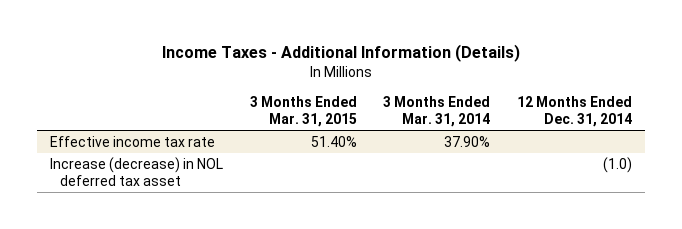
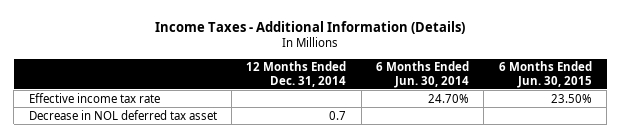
[249,96,357,128] 3 Months Ended Mar. 31, 2015 -> none
[383,96,491,128] 3 Months Ended Mar. 31, 2014 -> none
none -> [376,61,470,88] 6 Months Ended Jun. 30, 2014
none -> [498,61,592,88] 6 Months Ended Jun. 30, 2015
[50,157,224,187] Increase (decrease) in NOL deferred tax asset -> [28,109,217,120] Decrease in NOL deferred tax asset
[602,157,632,174] (1.0) -> [329,110,347,120] 0.7

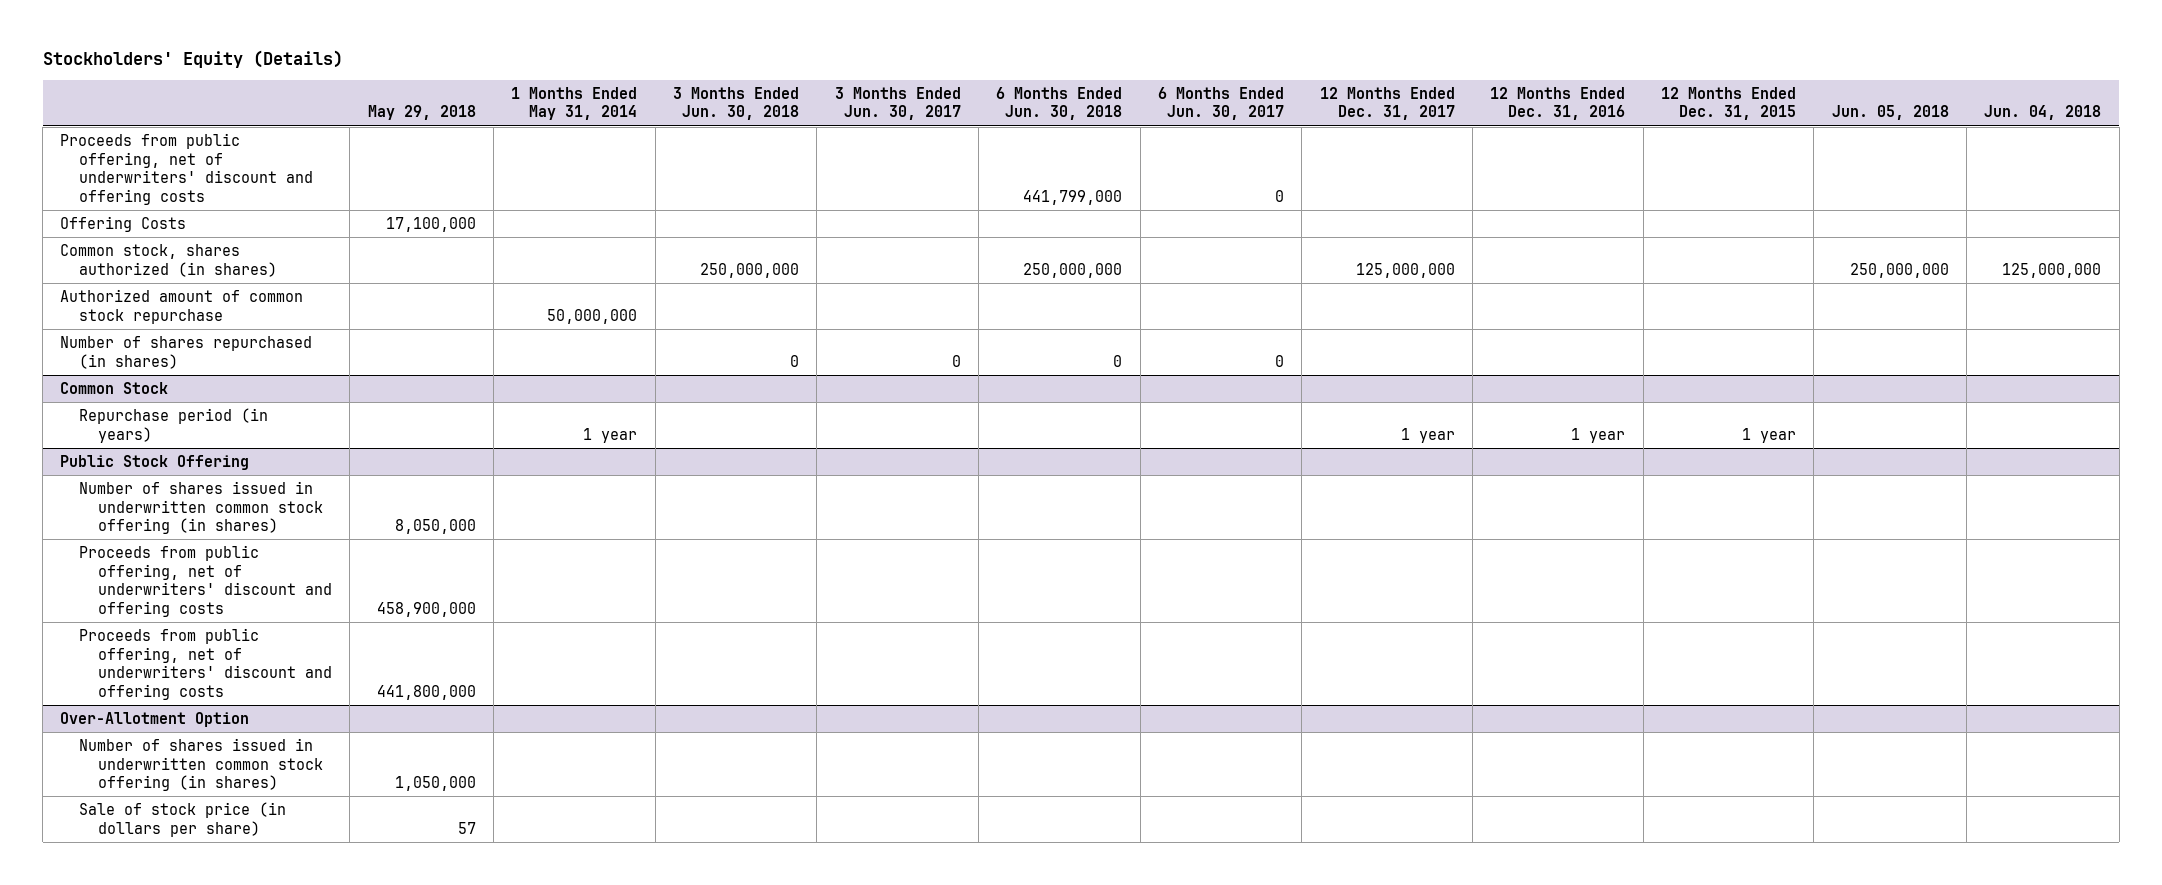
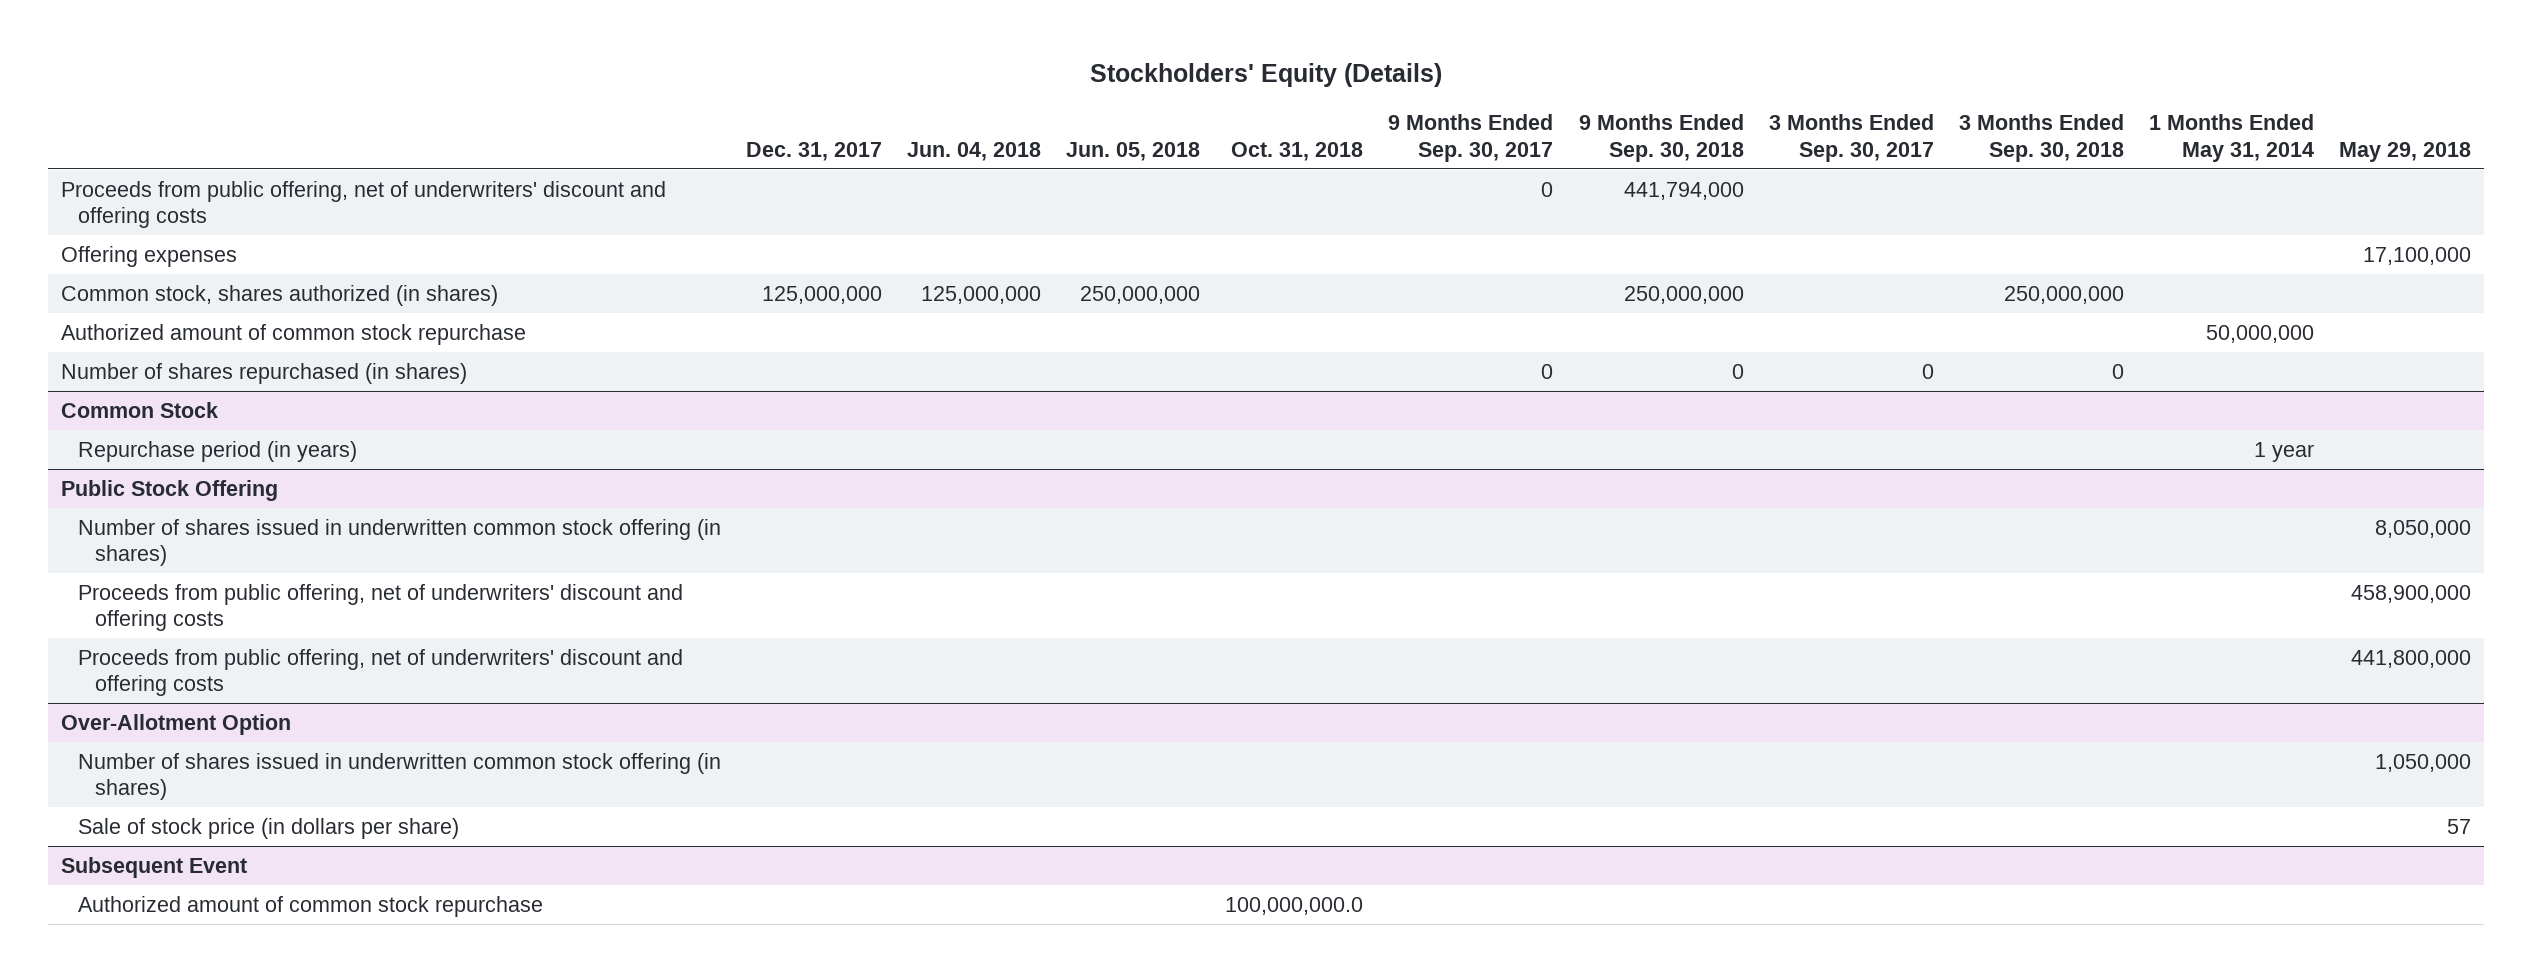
[673,86,800,121] 3 Months Ended Jun. 30, 2018 -> none
[834,86,961,121] 3 Months Ended Jun. 30, 2017 -> none
[996,86,1123,121] 6 Months Ended Jun. 30, 2018 -> none
[1158,86,1285,121] 6 Months Ended Jun. 30, 2017 -> none
[1319,86,1455,121] 12 Months Ended Dec. 31, 2017 -> none
[1490,86,1626,121] 12 Months Ended Dec. 31, 2016 -> none
[1661,86,1797,121] 12 Months Ended Dec. 31, 2015 -> none
none -> [745,141,882,161] Dec. 31, 2017
none -> [1231,141,1364,161] Oct. 31, 2018
none -> [1388,114,1554,162] 9 Months Ended Sep. 30, 2017
none -> [1578,114,1744,162] 9 Months Ended Sep. 30, 2018
none -> [1768,114,1934,162] 3 Months Ended Sep. 30, 2017
none -> [1958,114,2124,162] 3 Months Ended Sep. 30, 2018
[60,215,187,232] Offering Costs -> [60,245,237,267] Offering expenses
none -> [60,856,247,878] Subsequent Event
none -> [77,895,543,917] Authorized amount of common stock repurchase

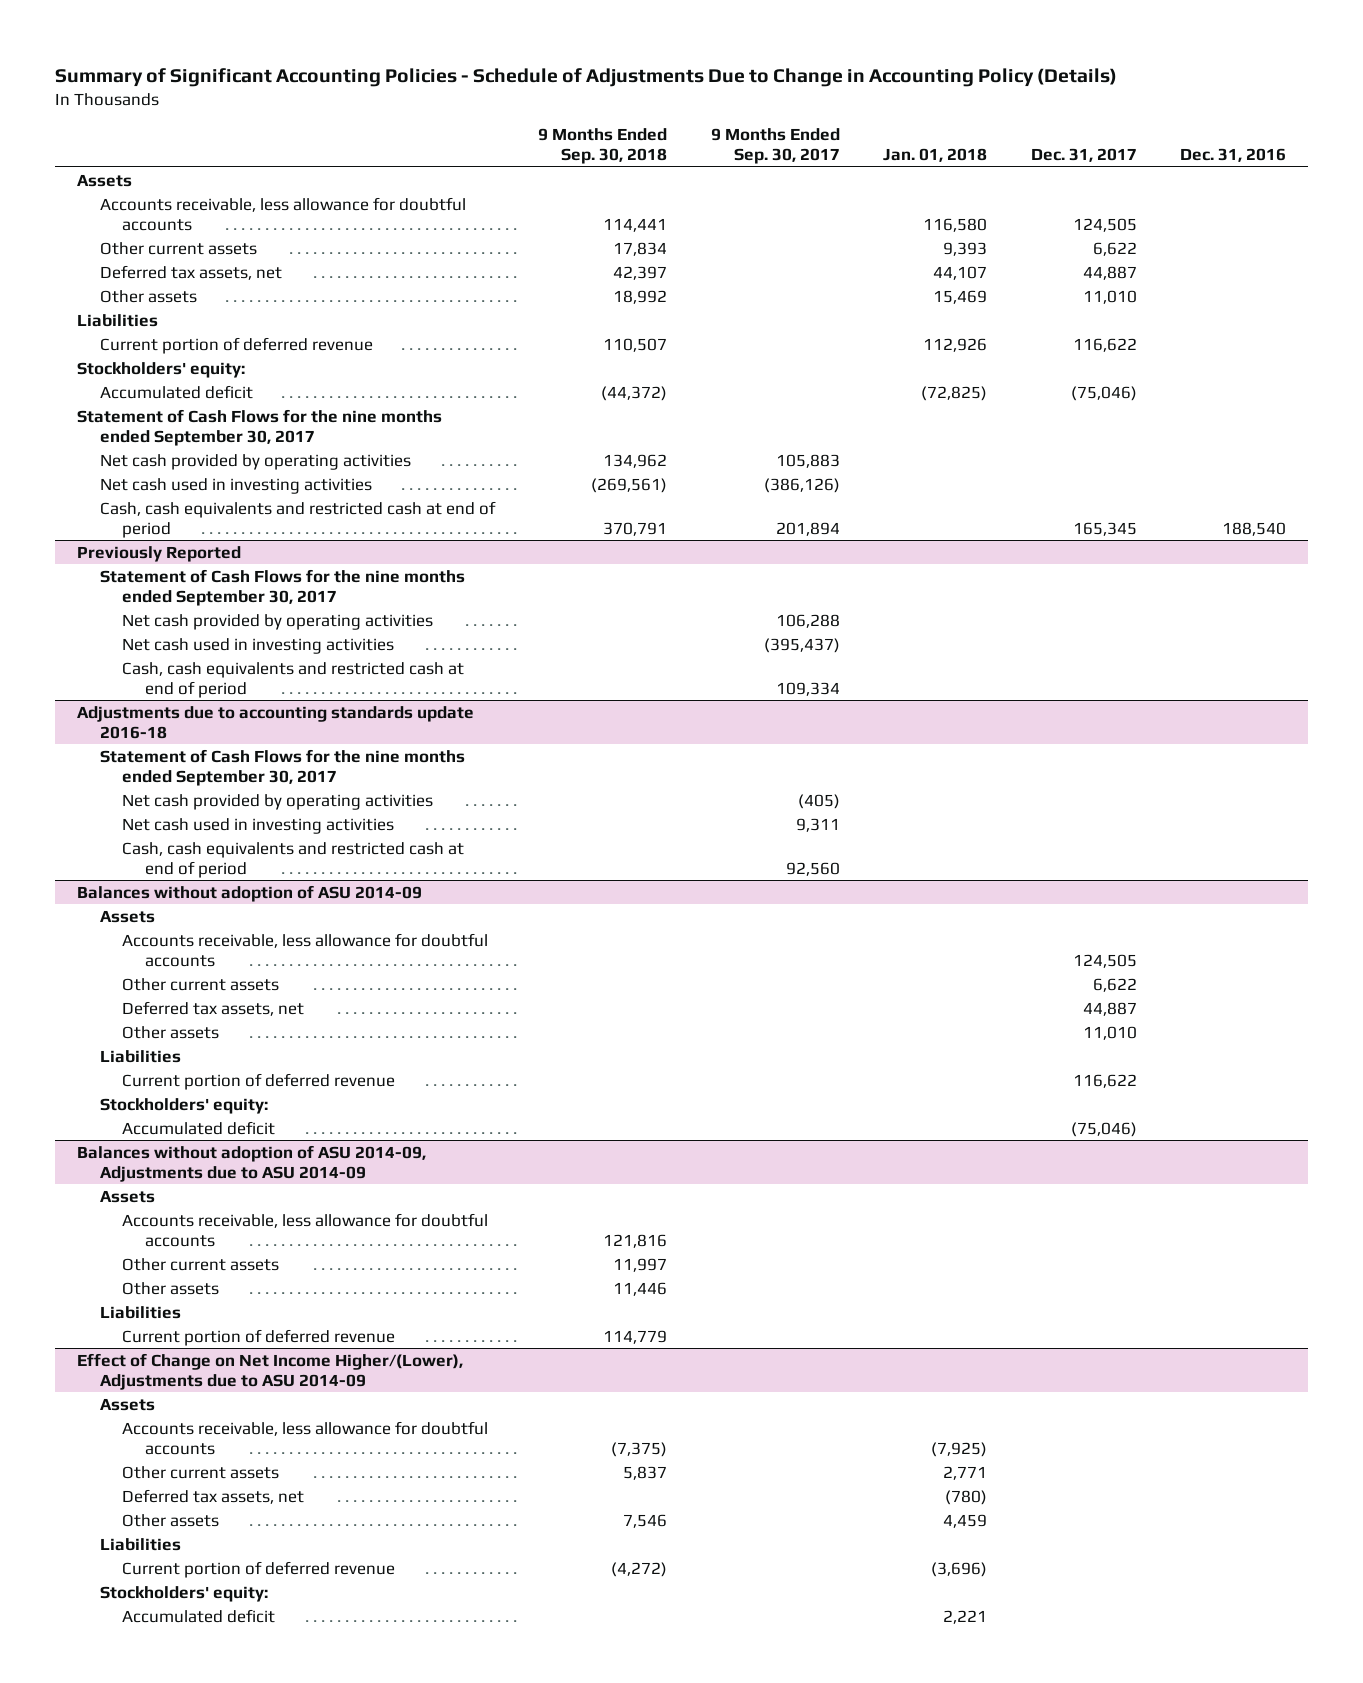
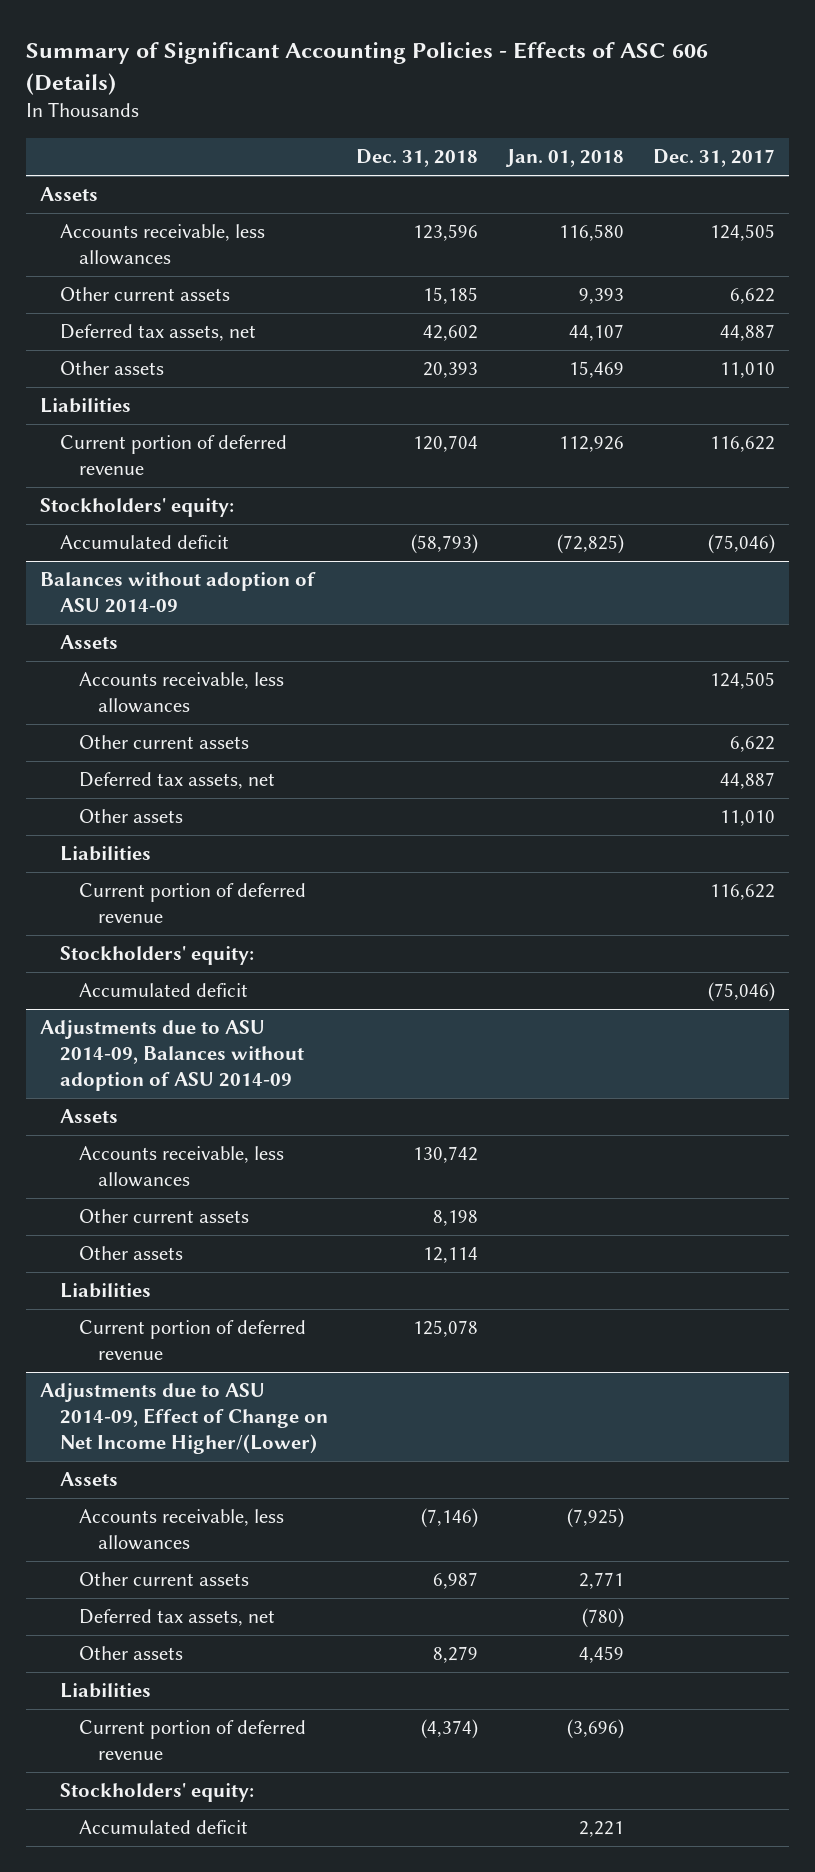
[55,68,1118,88] Summary of Significant Accounting Policies - Schedule of Adjustments Due to Change in Accounting Policy (Details) -> [25,41,708,95] Summary of Significant Accounting Policies - Effects of ASC 606 (Details)
[538,128,668,164] 9 Months Ended Sep. 30, 2018 -> none
[710,128,840,164] 9 Months Ended Sep. 30, 2017 -> none
[1179,147,1286,162] Dec. 31, 2016 -> none
none -> [356,149,479,168] Dec. 31, 2018
[99,196,466,231] Accounts receivable, less allowance for doubtful accounts -> [59,224,265,266] Accounts receivable, less allowances
[77,408,443,446] Statement of Cash Flows for the nine months ended September 30, 2017 -> none
[99,453,411,470] Net cash provided by operating activities -> none
[99,477,372,494] Net cash used in investing activities -> none
[99,500,496,538] Cash, cash equivalents and restricted cash at end of period -> none
[77,545,242,562] Previously Reported -> none
[99,568,465,606] Statement of Cash Flows for the nine months ended September 30, 2017 -> none
[122,613,434,630] Net cash provided by operating activities -> none
[122,637,395,654] Net cash used in investing activities -> none
[122,661,465,698] Cash, cash equivalents and restricted cash at end of period -> none
[77,705,475,739] Adjustments due to accounting standards update 2016-18 -> none
[99,748,465,786] Statement of Cash Flows for the nine months ended September 30, 2017 -> none
[122,793,434,810] Net cash provided by operating activities -> none
[122,817,395,834] Net cash used in investing activities -> none
[122,841,465,878] Cash, cash equivalents and restricted cash at end of period -> none
[122,932,489,967] Accounts receivable, less allowance for doubtful accounts -> [79,672,285,714] Accounts receivable, less allowances
[77,1144,427,1182] Balances without adoption of ASU 2014-09, Adjustments due to ASU 2014-09 -> [40,1020,304,1092] Adjustments due to ASU 2014-09, Balances without adoption of ASU 2014-09
[122,1212,489,1247] Accounts receivable, less allowance for doubtful accounts -> [79,1146,285,1188] Accounts receivable, less allowances
[77,1352,464,1390] Effect of Change on Net Income Higher/(Lower), Adjustments due to ASU 2014-09 -> [40,1383,328,1455] Adjustments due to ASU 2014-09, Effect of Change on Net Income Higher/(Lower)
[122,1420,489,1455] Accounts receivable, less allowance for doubtful accounts -> [79,1509,285,1551] Accounts receivable, less allowances

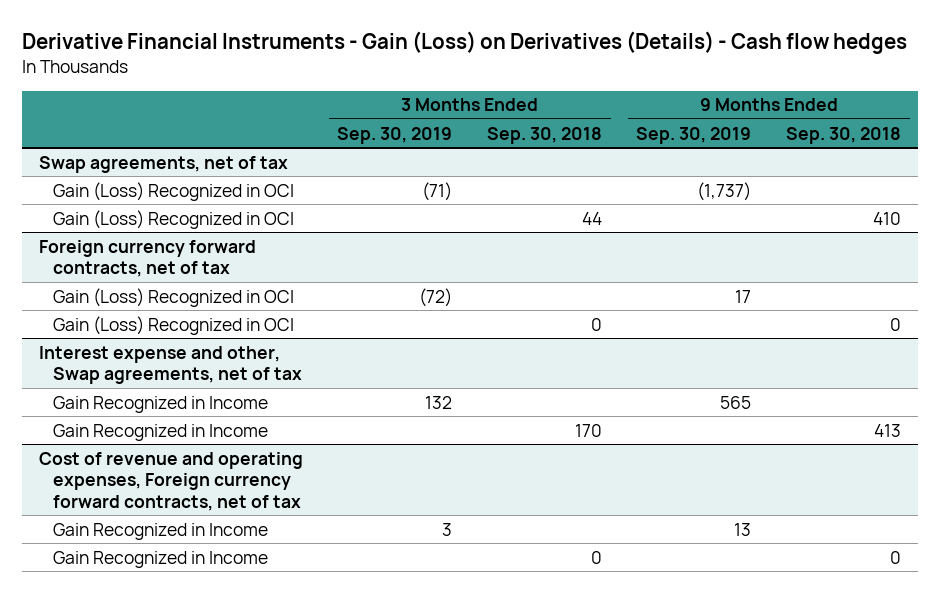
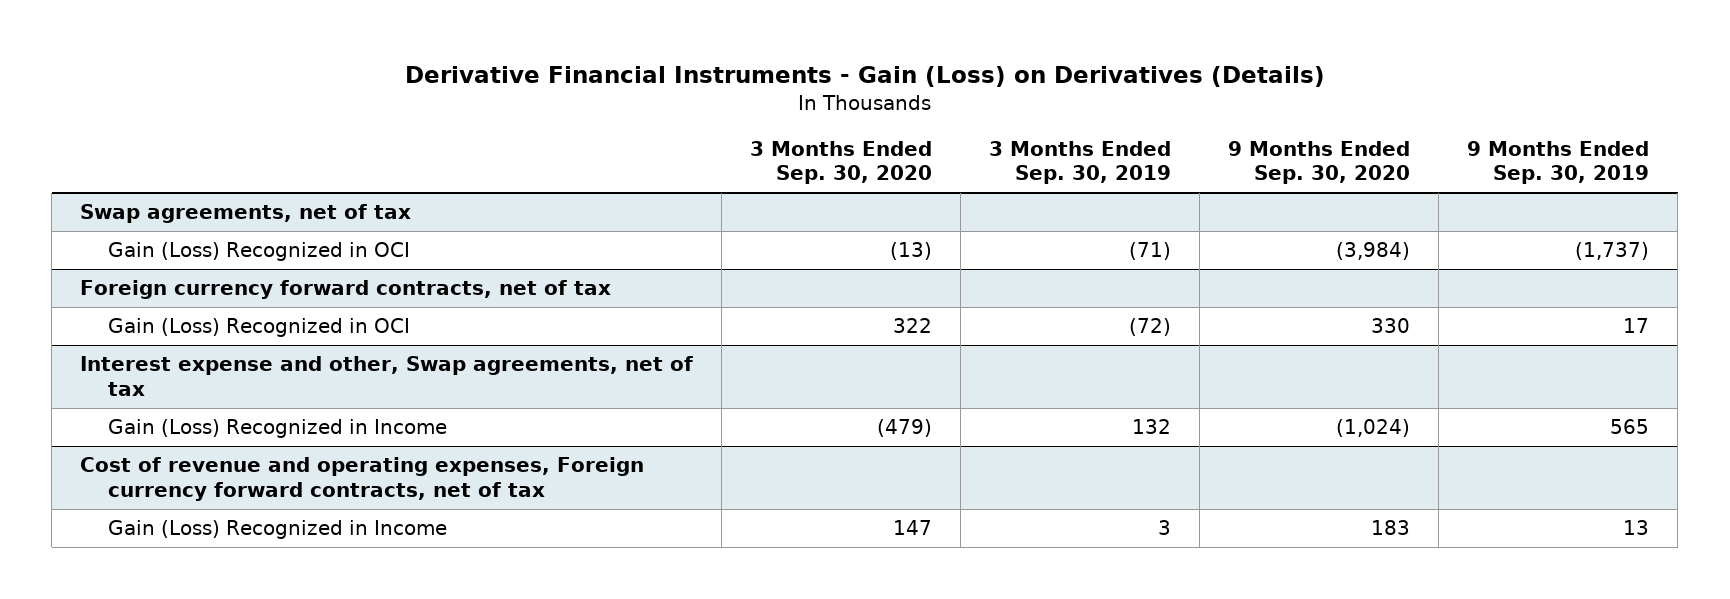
[21,31,907,55] Derivative Financial Instruments - Gain (Loss) on Derivatives (Details) - Cash flow hedges -> [404,65,1325,87] Derivative Financial Instruments - Gain (Loss) on Derivatives (Details)
[486,126,602,144] Sep. 30, 2018 -> none
[785,126,901,144] Sep. 30, 2018 -> none
none -> [750,140,933,185] 3 Months Ended Sep. 30, 2020
none -> [1228,140,1411,185] 9 Months Ended Sep. 30, 2020
[52,209,294,229] Gain (Loss) Recognized in OCI -> none
[52,315,294,335] Gain (Loss) Recognized in OCI -> none
[52,423,268,441] Gain Recognized in Income -> none
[52,395,268,413] Gain Recognized in Income -> [108,419,448,439] Gain (Loss) Recognized in Income
[52,550,268,568] Gain Recognized in Income -> none
[52,522,268,540] Gain Recognized in Income -> [108,520,448,540] Gain (Loss) Recognized in Income

